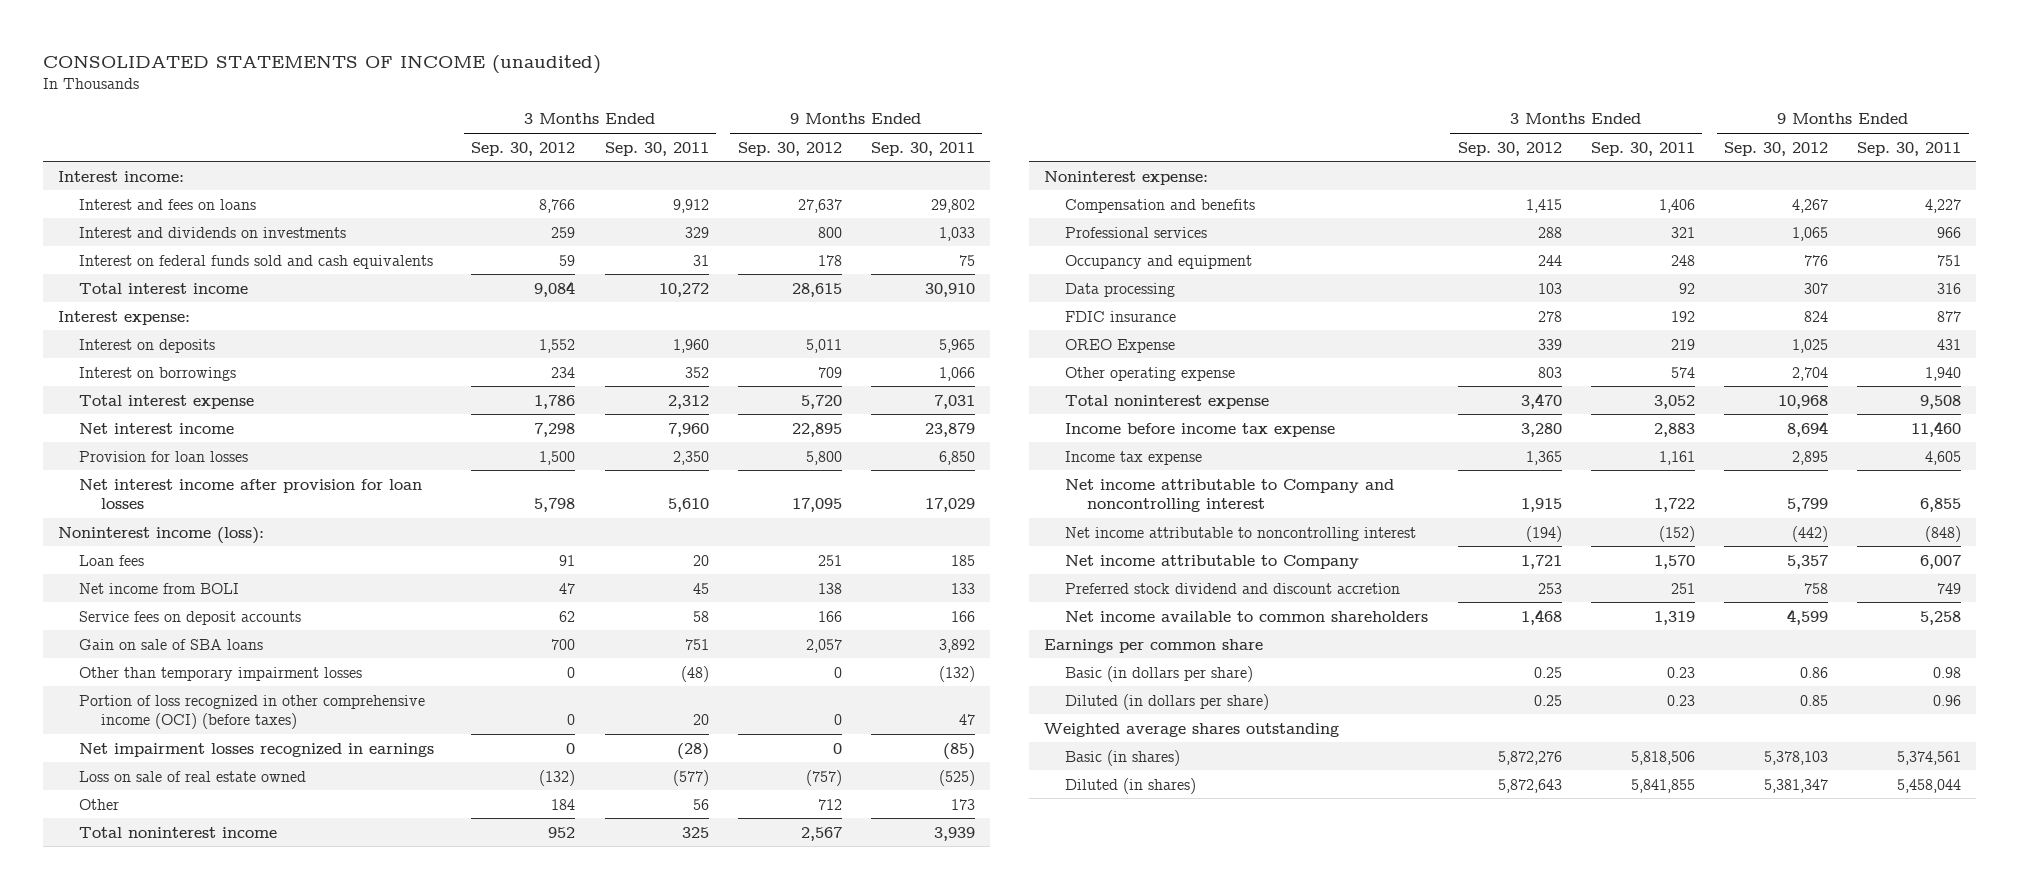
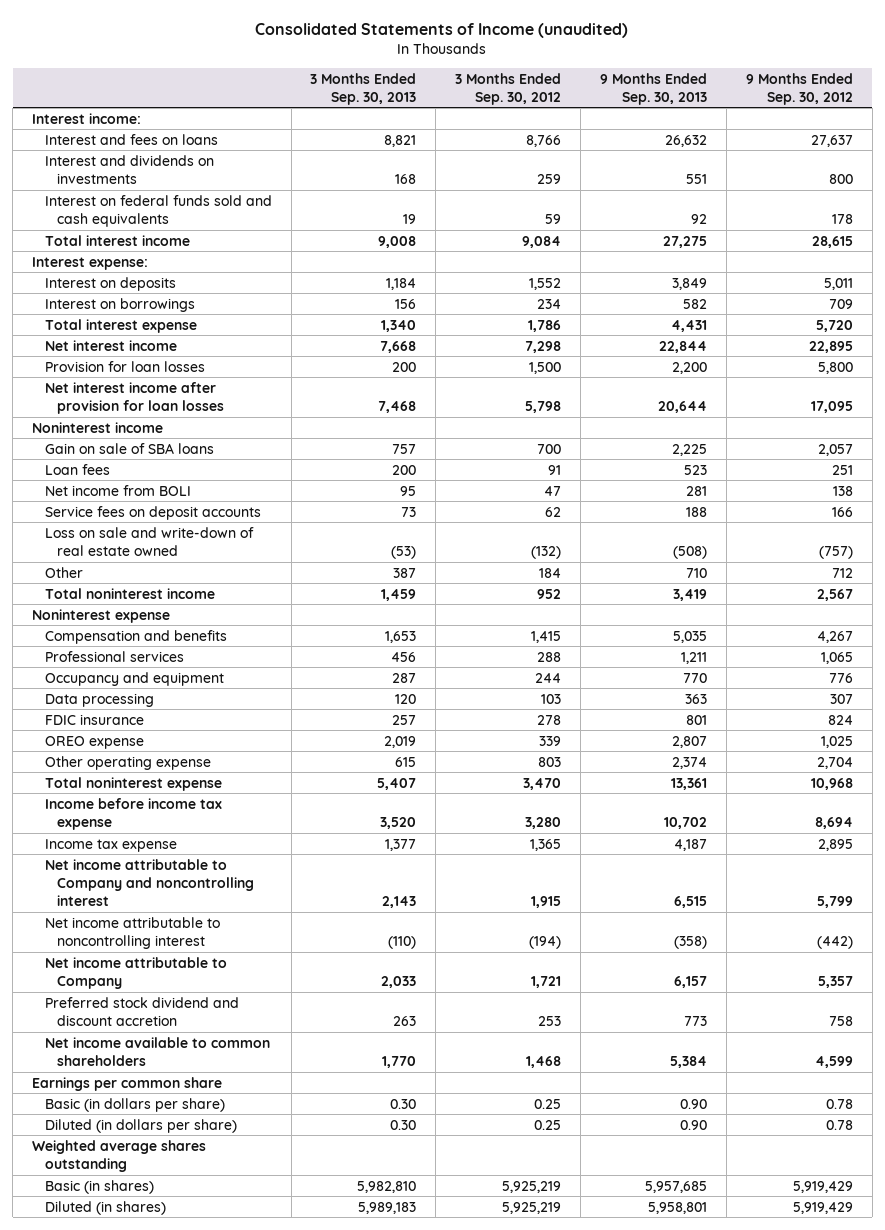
[42,54,601,74] CONSOLIDATED STATEMENTS OF INCOME (unaudited) -> [255,22,629,38] Consolidated Statements of Income (unaudited)
[604,141,709,156] Sep. 30, 2011 -> none
[871,141,976,156] Sep. 30, 2011 -> none
none -> [310,72,417,105] 3 Months Ended Sep. 30, 2013
none -> [599,72,707,105] 9 Months Ended Sep. 30, 2013
[57,526,264,544] Noninterest income (loss): -> [32,421,164,433] Noninterest income
[79,638,264,650] Gain on sale of SBA loans -> [44,442,214,454] Gain on sale of SBA loans
[79,666,363,681] Other than temporary impairment losses -> none
[79,694,426,730] Portion of loss recognized in other comprehensive income (OCI) (before taxes) -> none
[79,742,435,757] Net impairment losses recognized in earnings -> none
[79,770,307,782] Loss on sale of real estate owned -> [44,526,254,556] Loss on sale and write-down of real estate owned
[1043,170,1208,185] Noninterest expense: -> [32,608,171,623] Noninterest expense
[1065,338,1176,353] OREO Expense -> [44,735,144,749] OREO expense
[1800,666,1829,678] 0.86 -> [825,1098,853,1109] 0.78
[1800,694,1829,706] 0.85 -> [825,1119,853,1130] 0.78
[1497,750,1562,765] 5,872,276 -> [502,1180,562,1193] 5,925,219
[1764,750,1829,765] 5,378,103 -> [792,1180,853,1193] 5,919,429
[1497,778,1562,793] 5,872,643 -> [502,1201,562,1214] 5,925,219
[1764,778,1829,793] 5,381,347 -> [792,1201,853,1214] 5,919,429

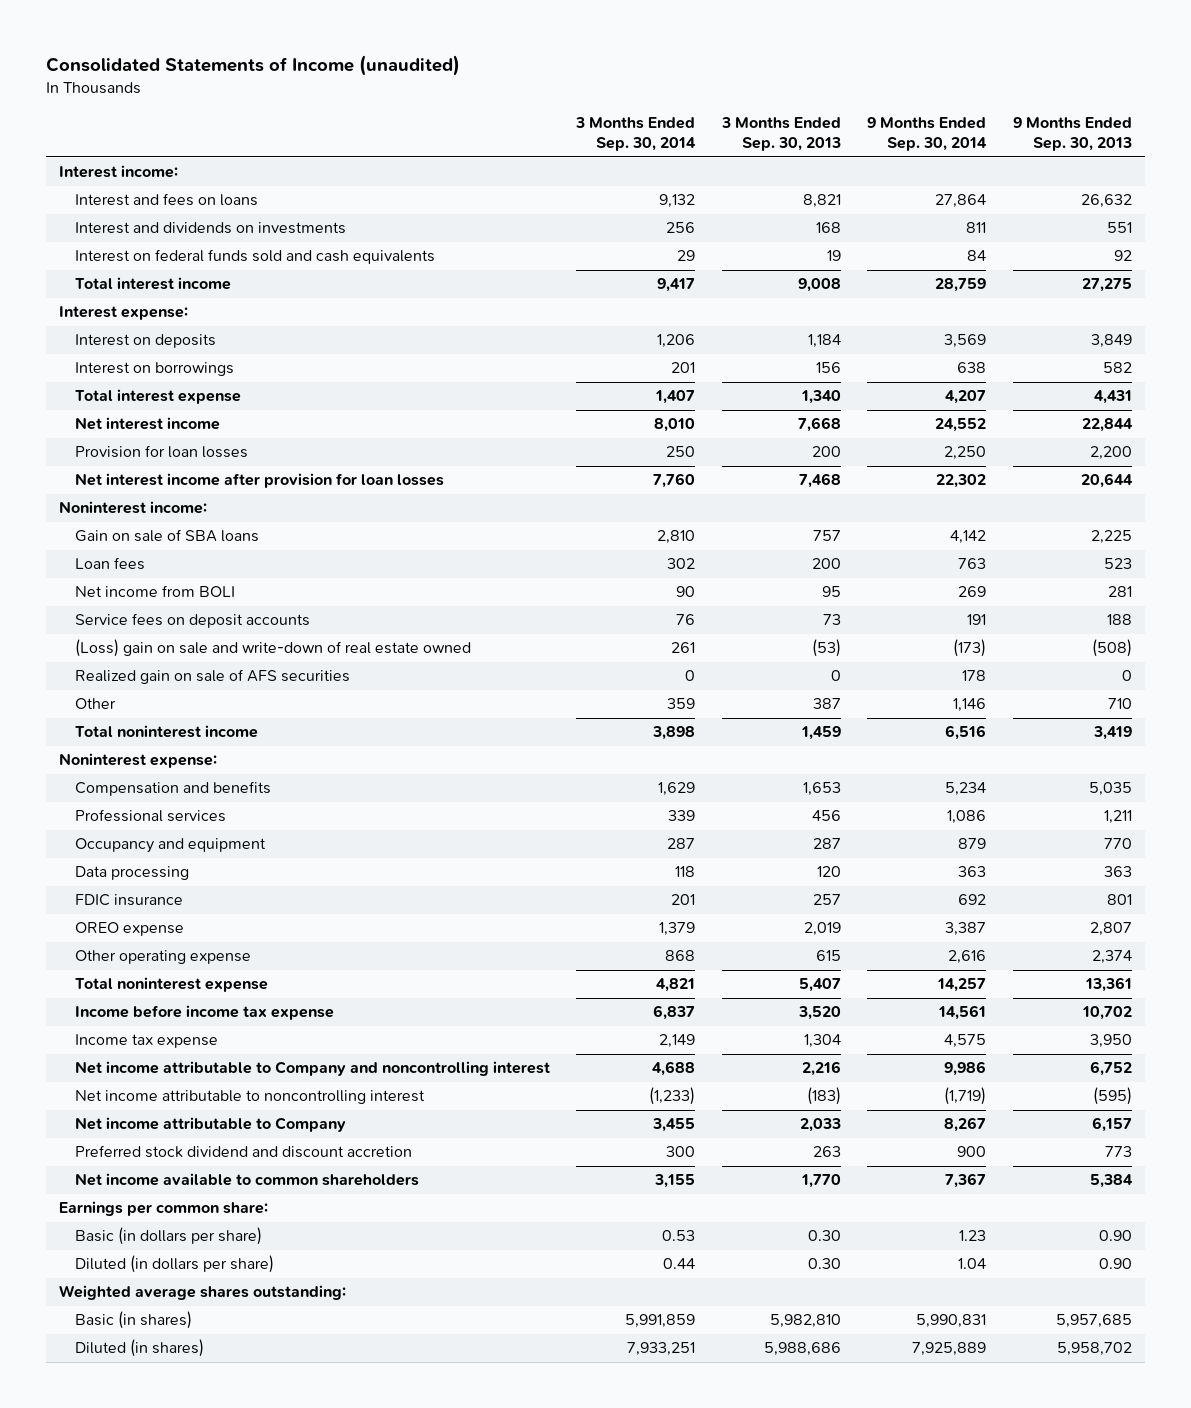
[455,72,562,105] 3 Months Ended Sep. 30, 2012 -> none
[745,72,853,105] 9 Months Ended Sep. 30, 2012 -> none
none -> [575,117,697,152] 3 Months Ended Sep. 30, 2014
none -> [867,117,988,152] 9 Months Ended Sep. 30, 2014
[32,421,164,433] Noninterest income -> [59,501,208,515] Noninterest income:
[44,526,254,556] Loss on sale and write-down of real estate owned -> [75,639,472,658] (Loss) gain on sale and write-down of real estate owned
none -> [75,669,351,685] Realized gain on sale of AFS securities
[32,608,171,623] Noninterest expense -> [59,753,218,769] Noninterest expense:
[385,838,417,851] 1,377 -> [803,1034,841,1049] 1,304
[673,838,707,851] 4,187 -> [1089,1034,1132,1049] 3,950
[382,895,417,908] 2,143 -> [801,1061,841,1077] 2,216
[673,895,707,908] 6,515 -> [1089,1061,1132,1077] 6,752
[388,935,417,949] (110) -> [806,1087,841,1106] (183)
[673,935,707,949] (358) -> [1092,1087,1132,1106] (595)
[32,1076,223,1091] Earnings per common share -> [59,1201,269,1217] Earnings per common share:
[32,1139,207,1172] Weighted average shares outstanding -> [59,1285,347,1301] Weighted average shares outstanding:
[358,1201,417,1214] 5,989,183 -> [763,1342,841,1357] 5,988,686
[647,1201,707,1214] 5,958,801 -> [1056,1342,1132,1357] 5,958,702

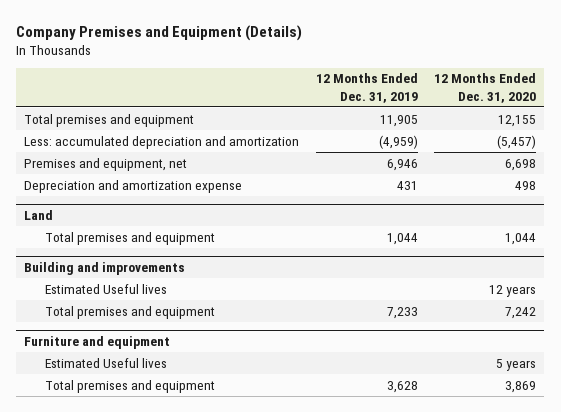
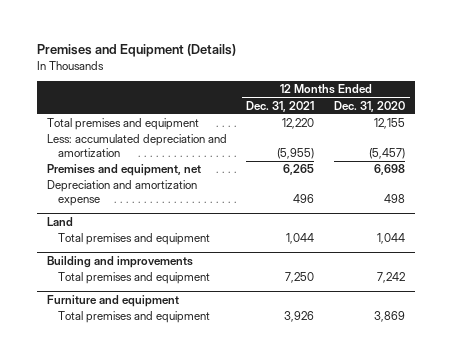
[16,24,303,41] Company Premises and Equipment (Details) -> [36,44,236,58] Premises and Equipment (Details)
[315,73,418,103] 12 Months Ended Dec. 31, 2019 -> none
none -> [246,100,315,112] Dec. 31, 2021
[45,283,168,294] Estimated Useful lives -> none
[45,357,168,368] Estimated Useful lives -> none

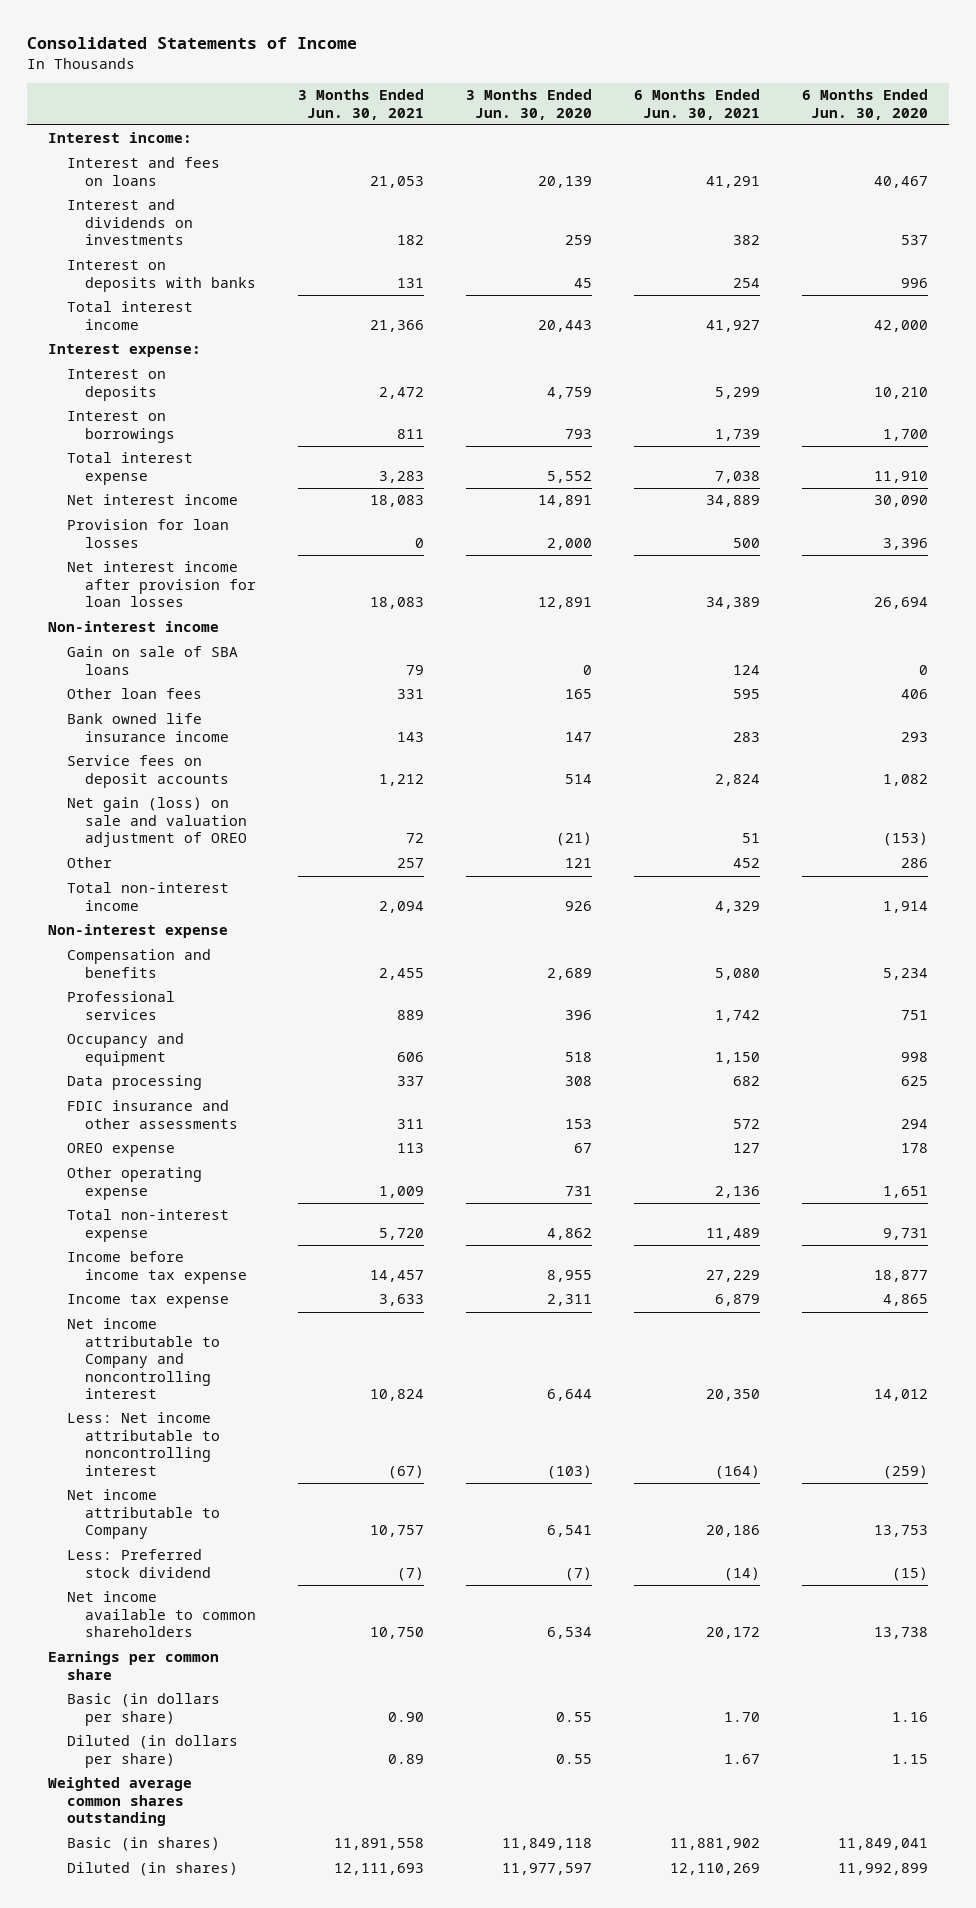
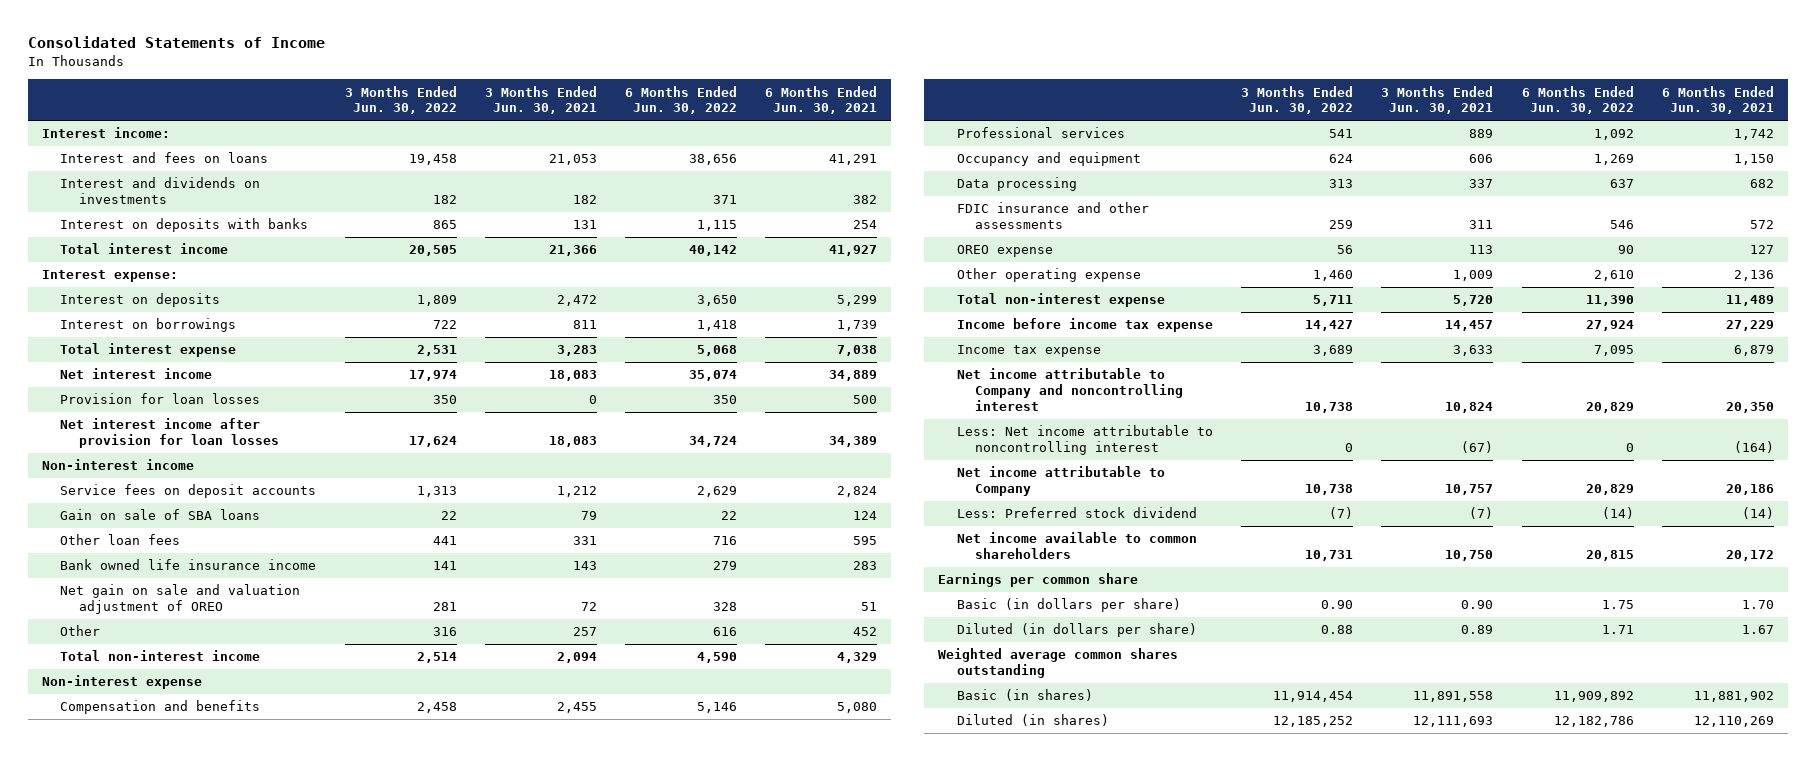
[466,89,593,120] 3 Months Ended Jun. 30, 2020 -> none
[802,89,929,120] 6 Months Ended Jun. 30, 2020 -> none
none -> [344,85,457,115] 3 Months Ended Jun. 30, 2022
none -> [625,85,738,115] 6 Months Ended Jun. 30, 2022
[66,755,230,788] Service fees on deposit accounts -> [60,484,317,499] Service fees on deposit accounts
[66,797,248,848] Net gain (loss) on sale and valuation adjustment of OREO -> [60,584,301,615] Net gain on sale and valuation adjustment of OREO

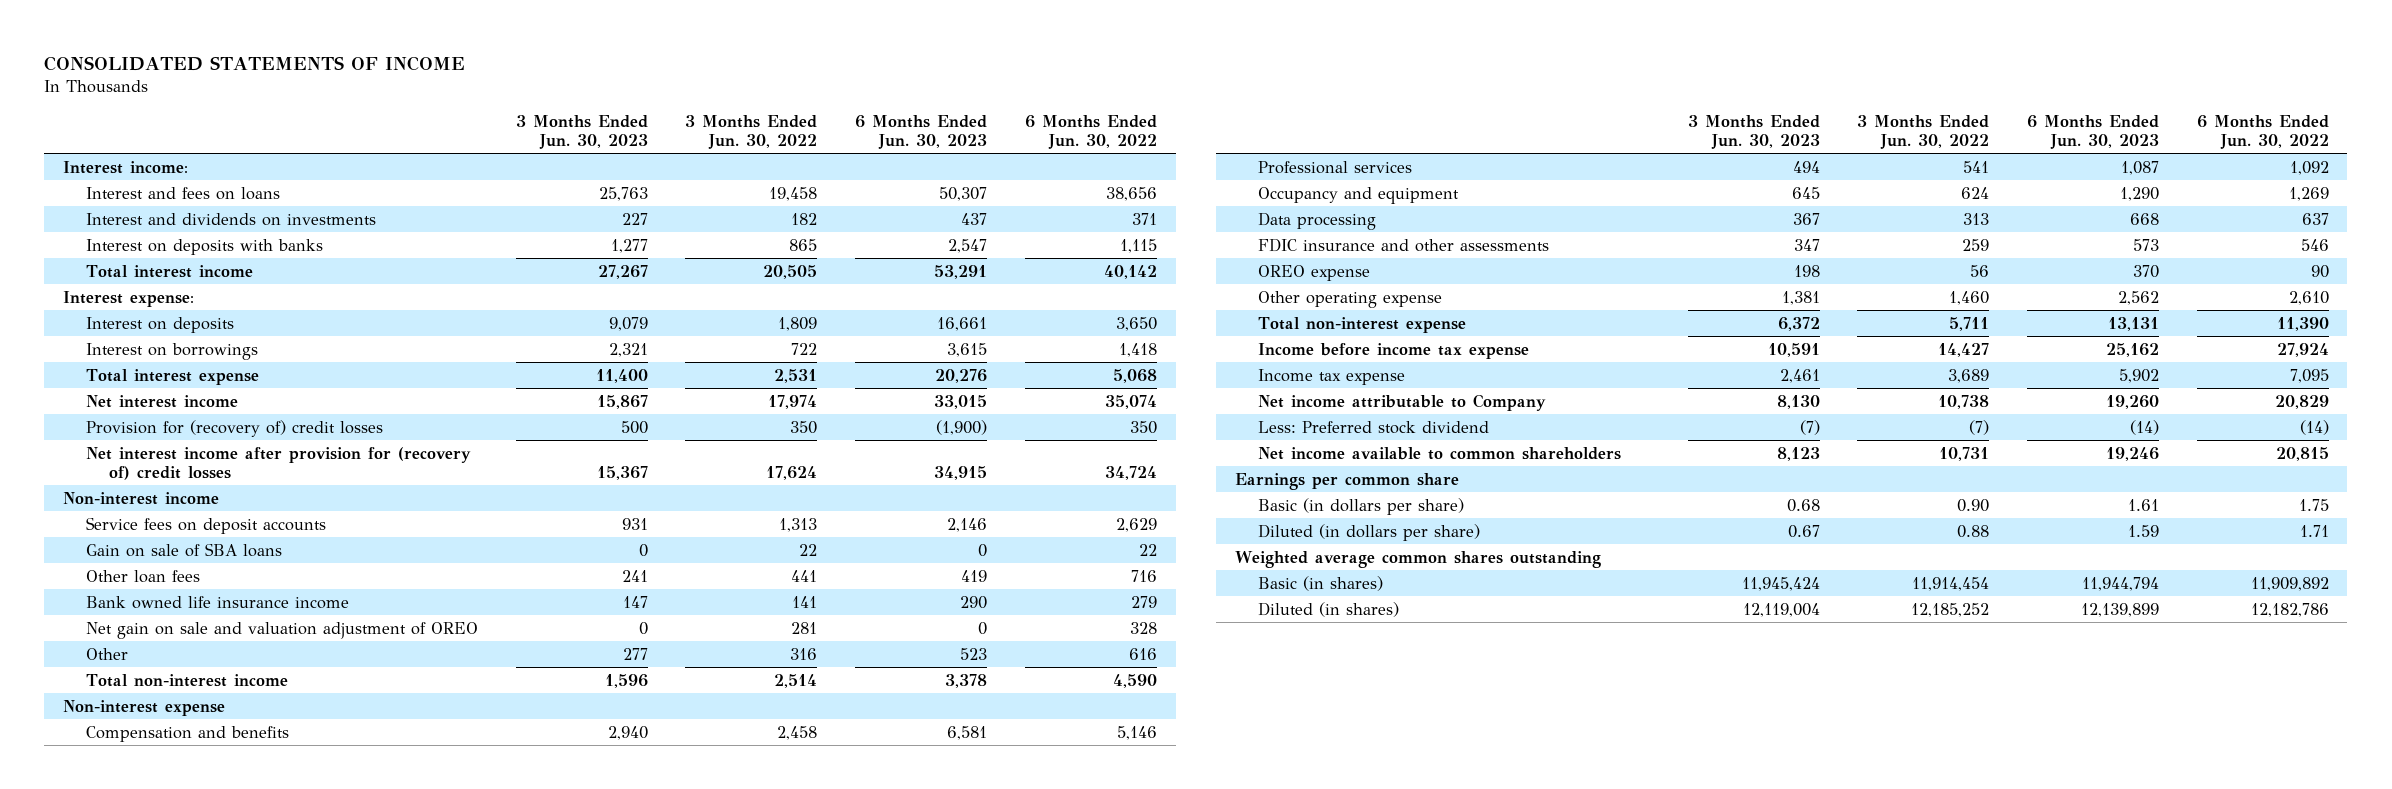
[27,36,325,49] Consolidated Statements of Income -> [44,55,466,71] CONSOLIDATED STATEMENTS OF INCOME
[484,85,597,115] 3 Months Ended Jun. 30, 2021 -> none
[765,85,878,115] 6 Months Ended Jun. 30, 2021 -> none
none -> [515,114,648,149] 3 Months Ended Jun. 30, 2023
none -> [855,114,988,149] 6 Months Ended Jun. 30, 2023
[60,393,261,405] Provision for loan losses -> [86,419,384,437] Provision for (recovery of) credit losses
[60,418,279,449] Net interest income after provision for loan losses -> [86,446,472,480] Net interest income after provision for (recovery of) credit losses
[956,368,1184,411] Net income attributable to Company and noncontrolling interest -> none
[956,425,1213,456] Less: Net income attributable to noncontrolling interest -> none

